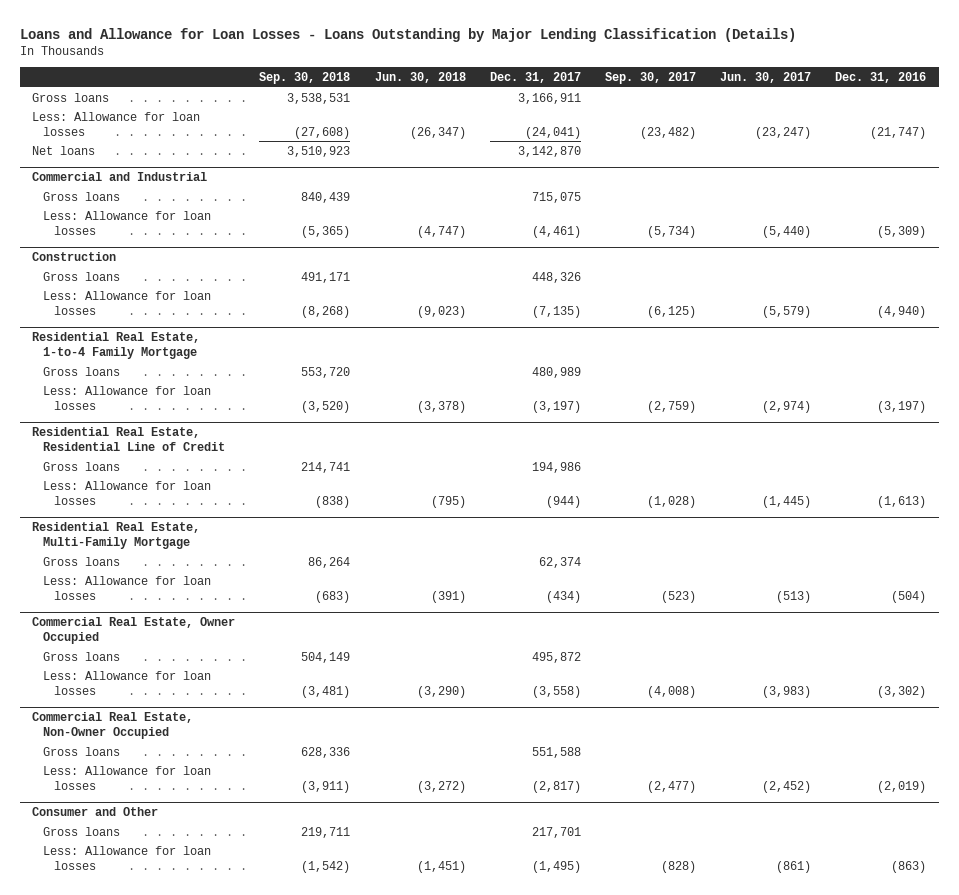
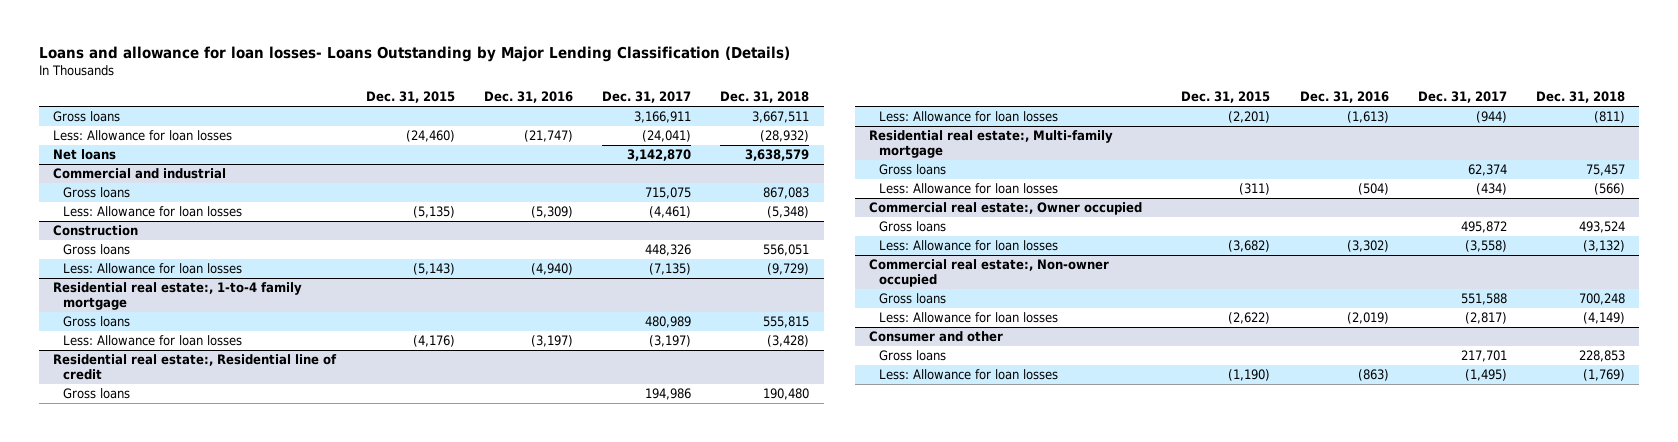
[20,27,797,42] Loans and Allowance for Loan Losses - Loans Outstanding by Major Lending Classification (Details) -> [38,46,790,63] Loans and allowance for loan losses- Loans Outstanding by Major Lending Classification (Details)
[259,72,351,85] Sep. 30, 2018 -> none
[374,72,466,84] Jun. 30, 2018 -> none
[605,72,697,85] Sep. 30, 2017 -> none
[720,72,812,84] Jun. 30, 2017 -> none
none -> [365,91,455,104] Dec. 31, 2015
none -> [719,91,809,104] Dec. 31, 2018
[32,172,208,182] Commercial and Industrial -> [53,168,227,180] Commercial and industrial
[32,332,201,359] Residential Real Estate, 1-to-4 Family Mortgage -> [53,282,303,311] Residential real estate:, 1-to-4 family mortgage
[32,427,226,451] Residential Real Estate, Residential Line of Credit -> [53,354,338,381] Residential real estate:, Residential line of credit
[32,522,201,549] Residential Real Estate, Multi-Family Mortgage -> [869,130,1114,159] Residential real estate:, Multi-family mortgage
[32,617,236,644] Commercial Real Estate, Owner Occupied -> [869,202,1143,216] Commercial real estate:, Owner occupied
[32,712,194,739] Commercial Real Estate, Non-Owner Occupied -> [869,259,1110,288] Commercial real estate:, Non-owner occupied
[32,807,159,817] Consumer and Other -> [869,331,1004,343] Consumer and other

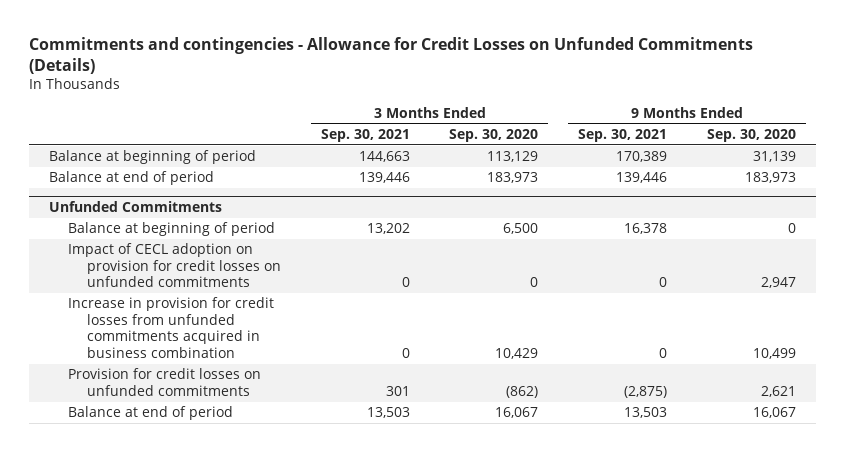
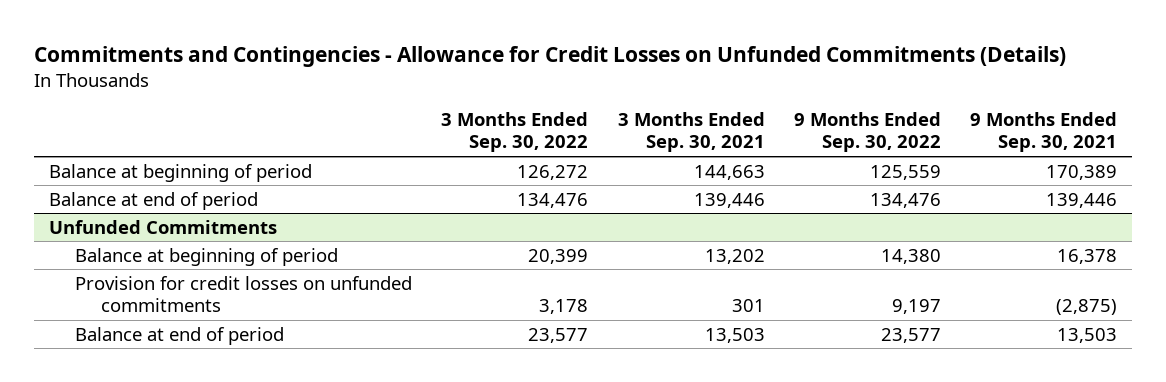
[29,36,754,74] Commitments and contingencies - Allowance for Credit Losses on Unfunded Commitments (Details) -> [33,46,1066,68] Commitments and Contingencies - Allowance for Credit Losses on Unfunded Commitments (Details)
[449,129,539,143] Sep. 30, 2020 -> none
[706,129,796,143] Sep. 30, 2020 -> none
none -> [441,112,589,153] 3 Months Ended Sep. 30, 2022
none -> [793,112,941,153] 9 Months Ended Sep. 30, 2022
[68,243,282,288] Impact of CECL adoption on provision for credit losses on unfunded commitments -> none
[68,297,275,358] Increase in provision for credit losses from unfunded commitments acquired in business combination -> none

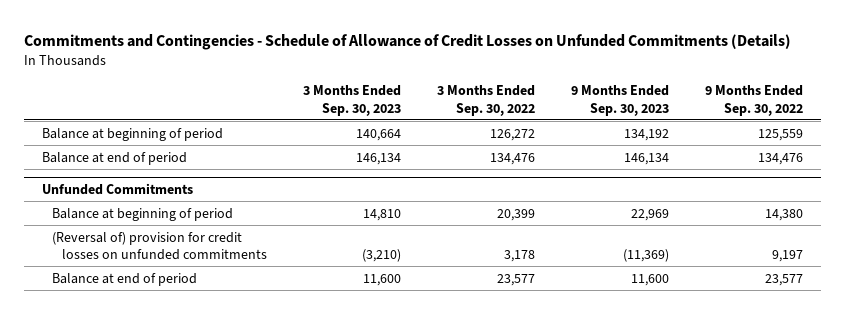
[33,46,1066,68] Commitments and Contingencies - Allowance for Credit Losses on Unfunded Commitments (Details) -> [23,33,791,50] Commitments and Contingencies - Schedule of Allowance of Credit Losses on Unfunded Commitments (Details)
[617,112,765,153] 3 Months Ended Sep. 30, 2021 -> none
[970,112,1118,153] 9 Months Ended Sep. 30, 2021 -> none
none -> [303,85,402,116] 3 Months Ended Sep. 30, 2023
none -> [570,85,669,116] 9 Months Ended Sep. 30, 2023
[74,275,412,313] Provision for credit losses on unfunded commitments -> [51,231,268,260] (Reversal of) provision for credit losses on unfunded commitments

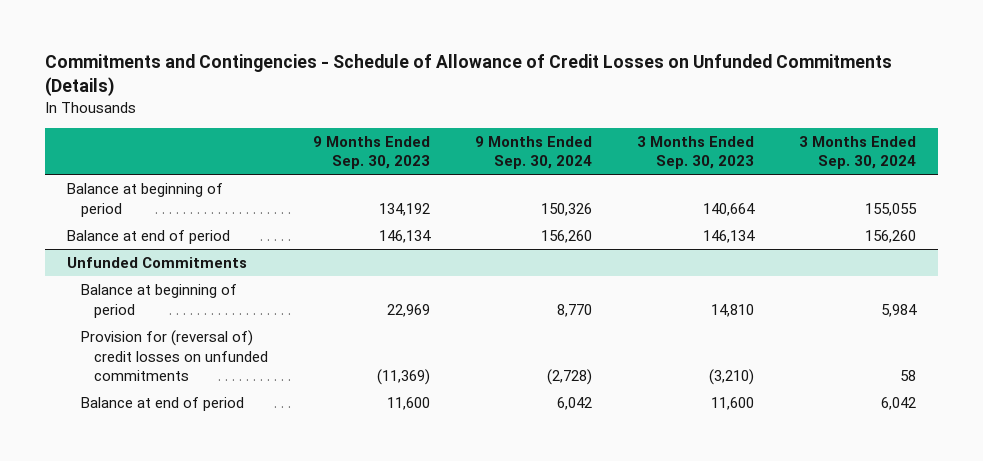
[436,85,535,116] 3 Months Ended Sep. 30, 2022 -> none
[704,85,803,116] 9 Months Ended Sep. 30, 2022 -> none
none -> [475,135,593,170] 9 Months Ended Sep. 30, 2024
none -> [798,135,916,170] 3 Months Ended Sep. 30, 2024
[51,231,268,260] (Reversal of) provision for credit losses on unfunded commitments -> [80,329,269,382] Provision for (reversal of) credit losses on unfunded commitments

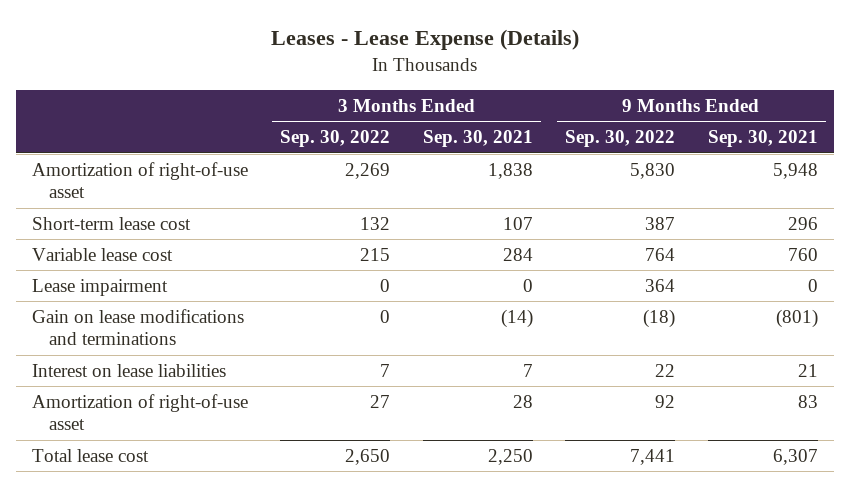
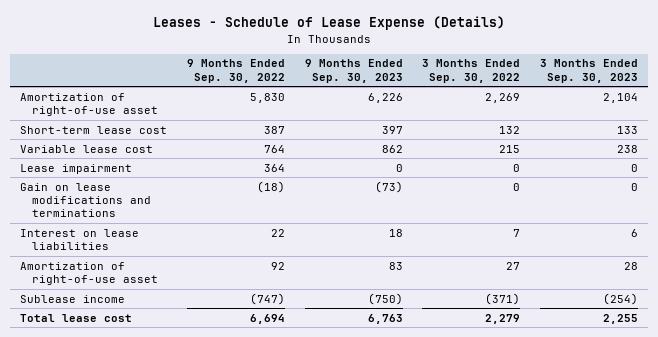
[270,29,579,51] Leases - Lease Expense (Details) -> [153,16,506,31] Leases - Schedule of Lease Expense (Details)
[422,130,533,148] Sep. 30, 2021 -> none
[707,130,818,148] Sep. 30, 2021 -> none
none -> [304,59,403,83] 9 Months Ended Sep. 30, 2023
none -> [540,59,639,83] 3 Months Ended Sep. 30, 2023
none -> [20,294,126,303] Sublease income
[345,448,391,465] 2,650 -> [485,313,521,324] 2,279
[630,448,676,465] 7,441 -> [249,313,285,324] 6,694

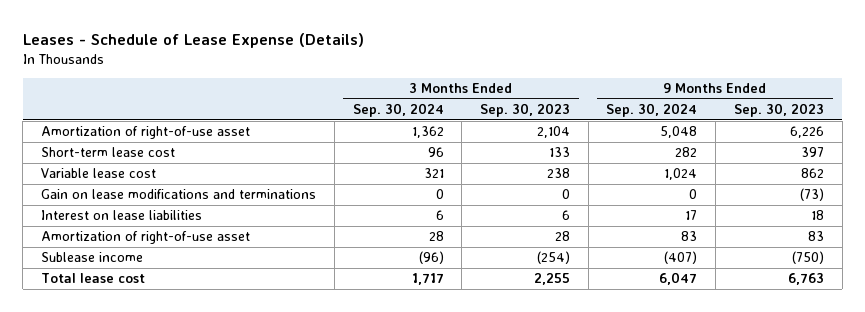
[186,59,285,83] 9 Months Ended Sep. 30, 2022 -> none
[422,59,521,83] 3 Months Ended Sep. 30, 2022 -> none
none -> [352,102,444,117] Sep. 30, 2024
none -> [606,102,698,117] Sep. 30, 2024
[20,163,133,174] Lease impairment -> none

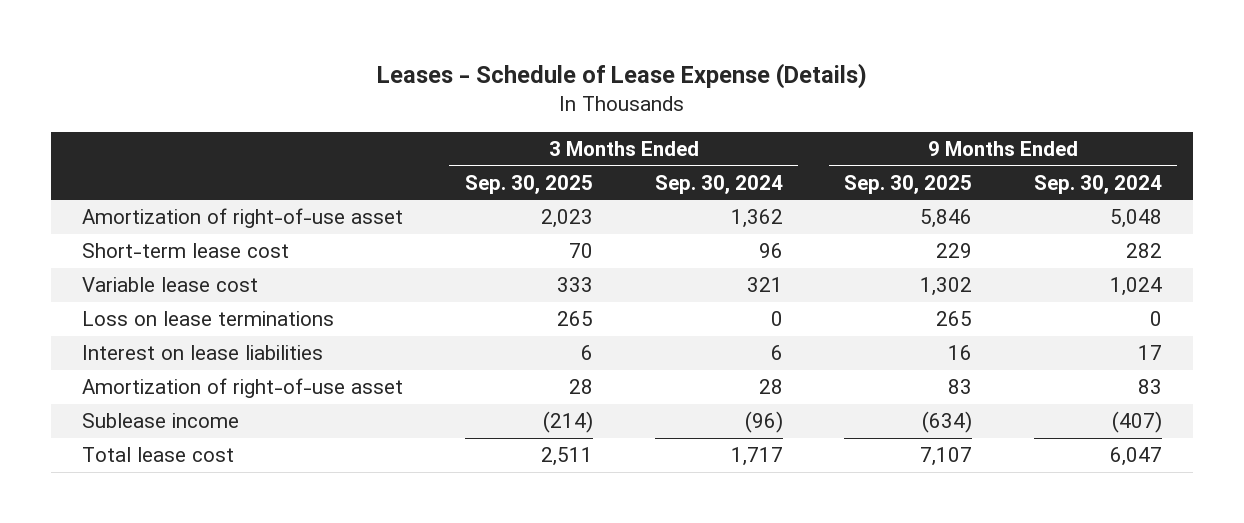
[479,102,570,117] Sep. 30, 2023 -> none
[733,102,824,117] Sep. 30, 2023 -> none
none -> [464,174,593,194] Sep. 30, 2025
none -> [844,174,973,194] Sep. 30, 2025
[41,189,317,200] Gain on lease modifications and terminations -> none
none -> [82,311,335,327] Loss on lease terminations

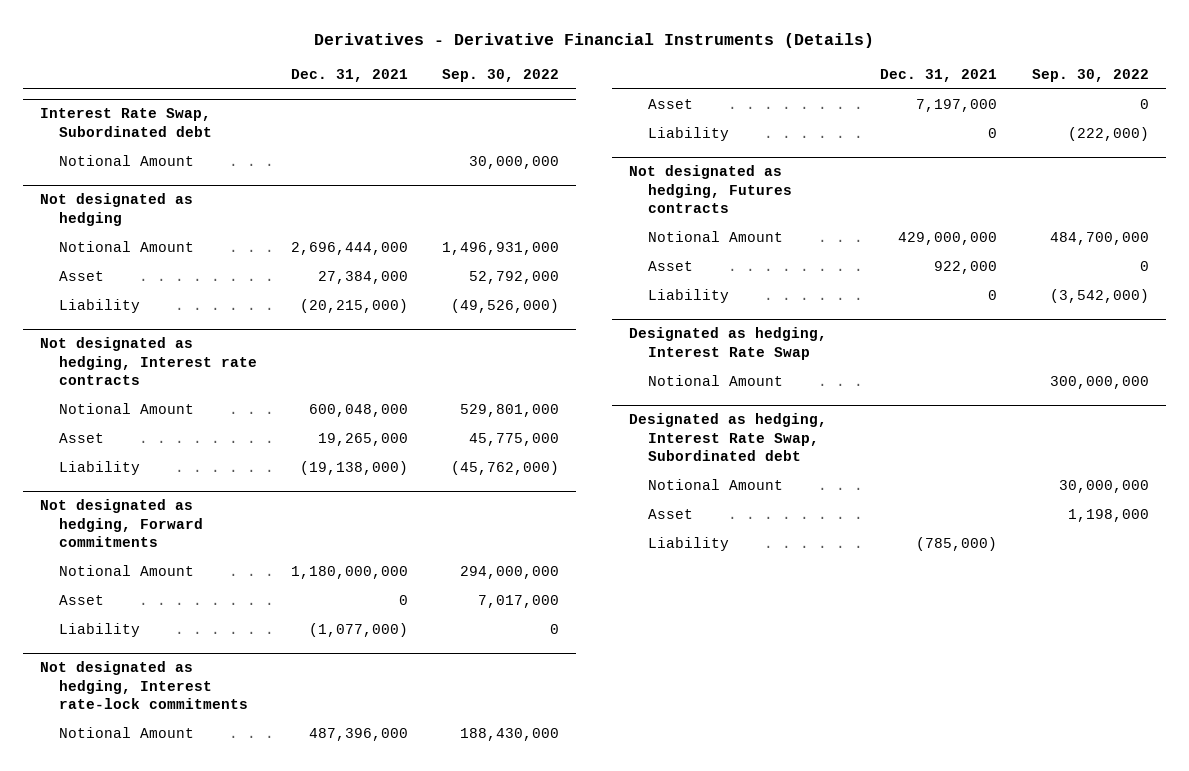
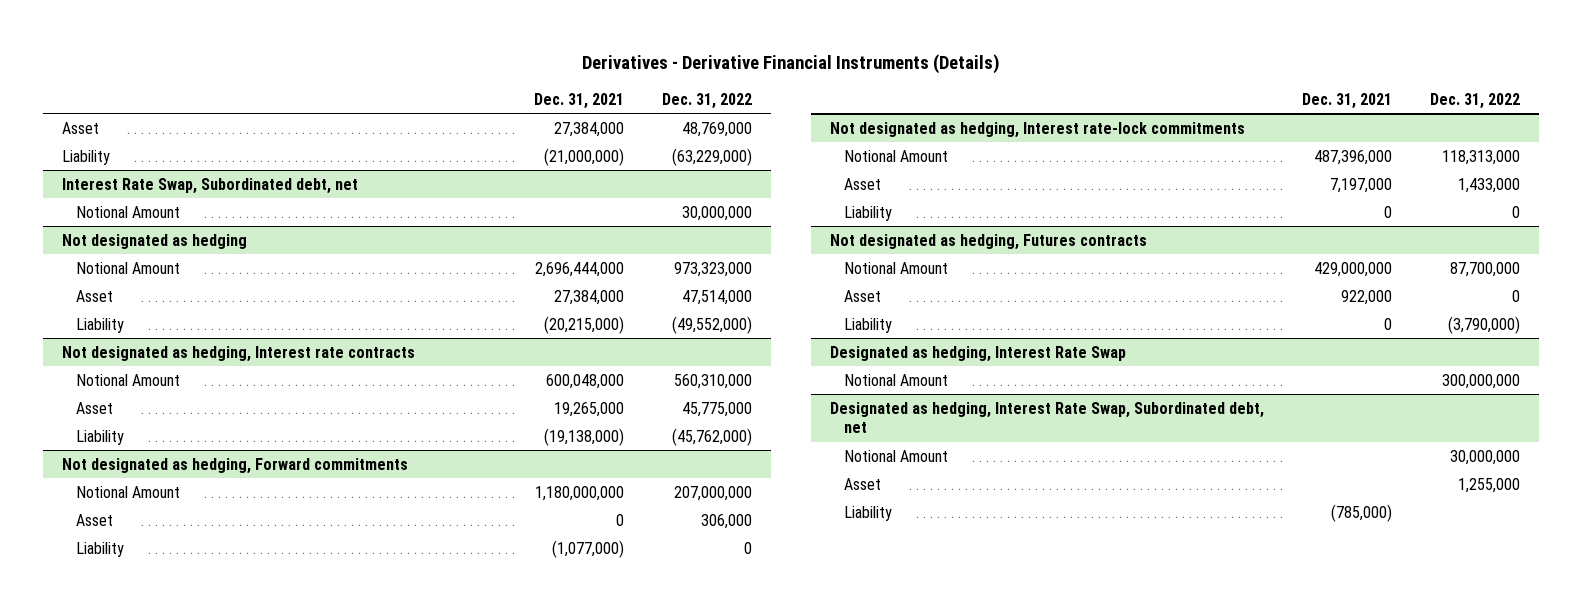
[442,68,560,82] Sep. 30, 2022 -> none
none -> [662,92,753,109] Dec. 31, 2022
none -> [62,121,100,134] Asset
none -> [62,149,111,165] Liability
[40,108,212,137] Interest Rate Swap, Subordinated debt -> [62,177,359,194] Interest Rate Swap, Subordinated debt, net
[629,413,828,462] Designated as hedging, Interest Rate Swap, Subordinated debt -> [830,401,1265,434] Designated as hedging, Interest Rate Swap, Subordinated debt, net

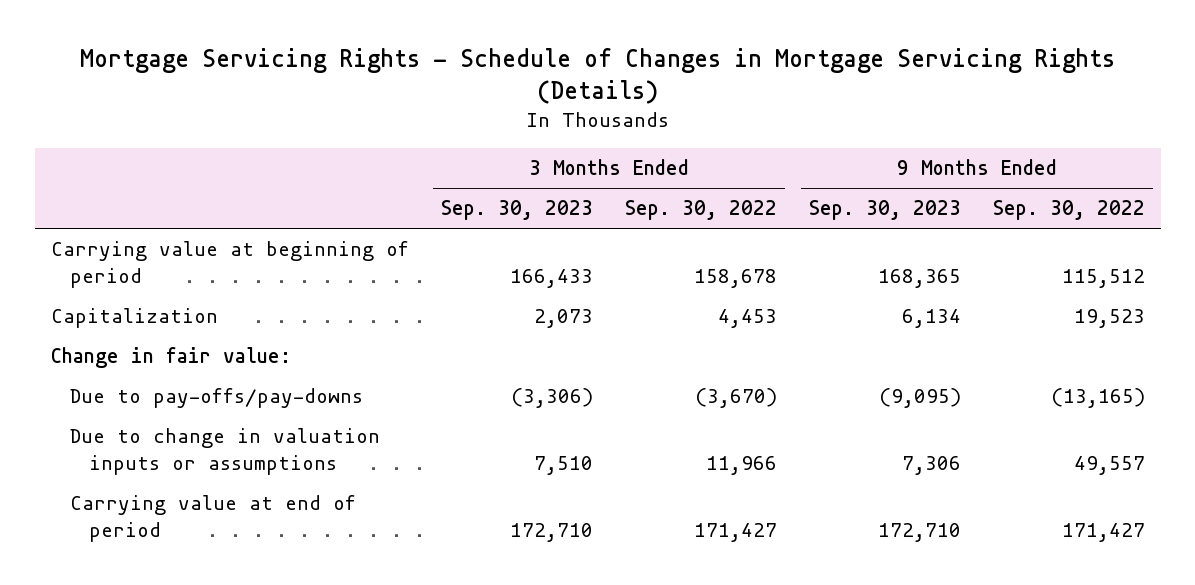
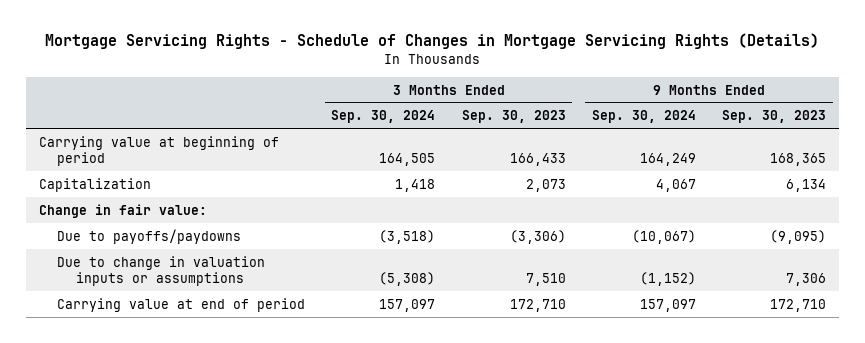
[624,200,777,221] Sep. 30, 2022 -> none
[992,200,1145,221] Sep. 30, 2022 -> none
none -> [331,110,436,124] Sep. 30, 2024
none -> [591,110,696,124] Sep. 30, 2024
[69,388,363,409] Due to pay-offs/pay-downs -> [57,228,242,244] Due to payoffs/paydowns

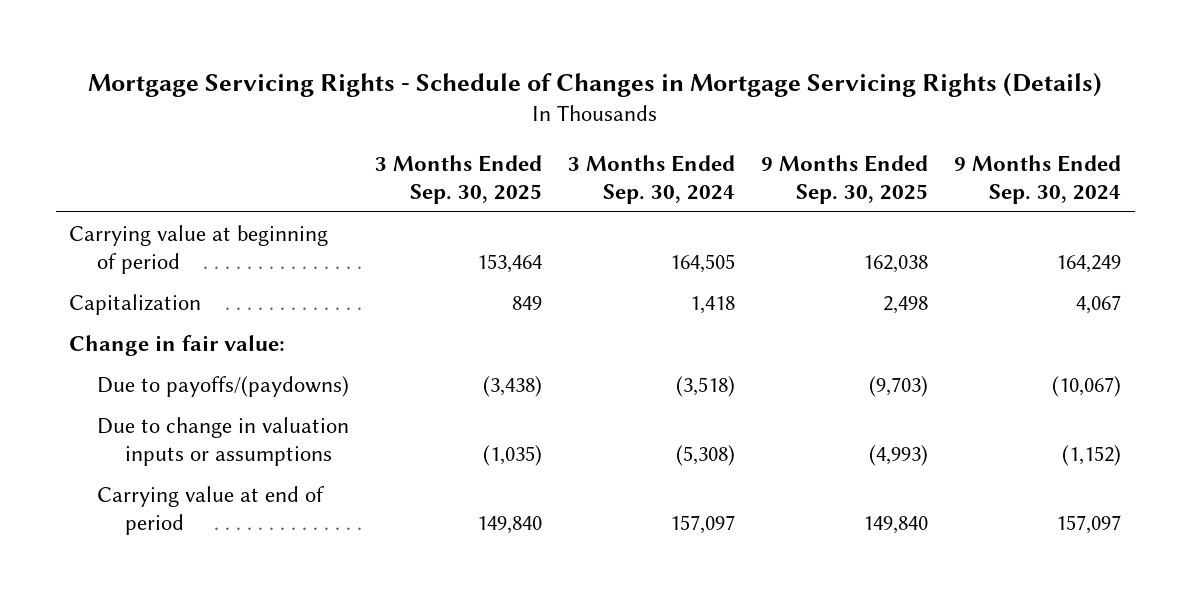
[461,110,566,124] Sep. 30, 2023 -> none
[722,110,827,124] Sep. 30, 2023 -> none
none -> [375,154,543,204] 3 Months Ended Sep. 30, 2025
none -> [761,154,929,204] 9 Months Ended Sep. 30, 2025
[57,228,242,244] Due to payoffs/paydowns -> [97,375,350,397] Due to payoffs/(paydowns)

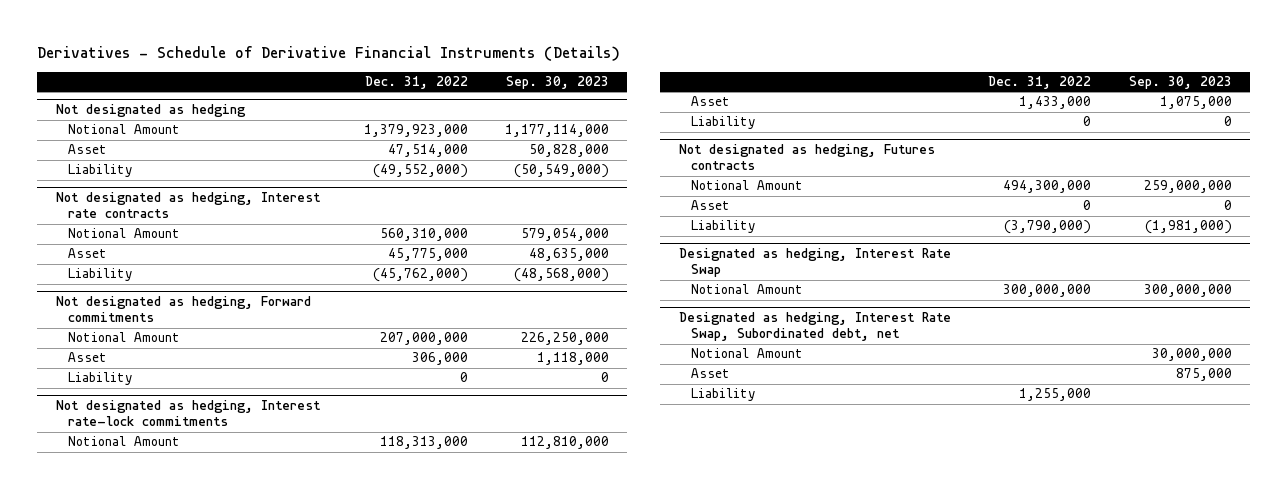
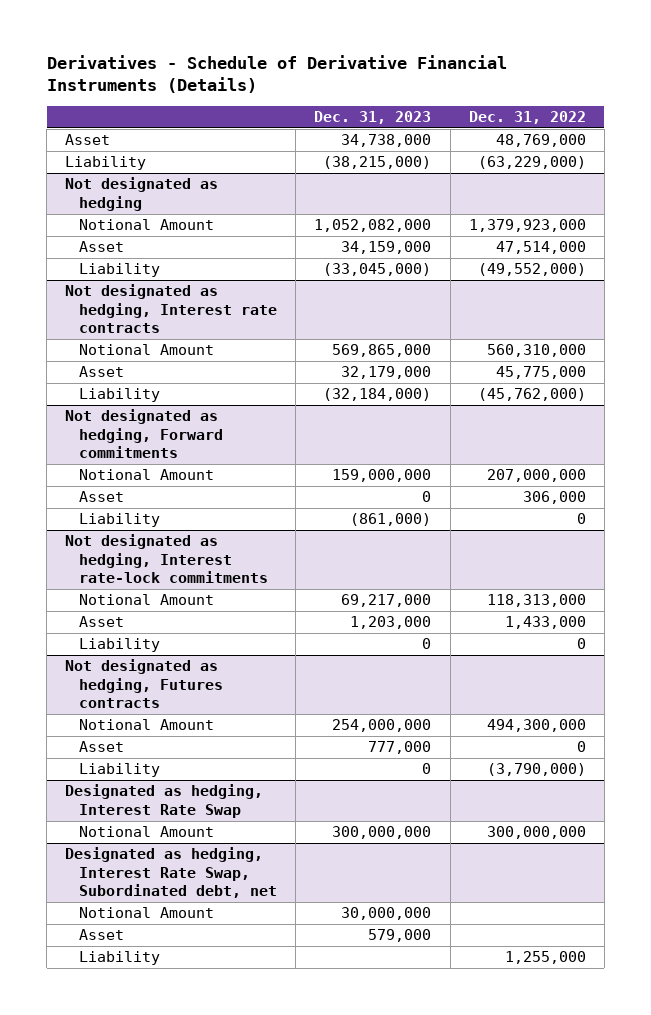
[505,75,609,89] Sep. 30, 2023 -> none
none -> [314,111,432,125] Dec. 31, 2023
none -> [65,134,111,146] Asset
none -> [65,156,147,171] Liability

